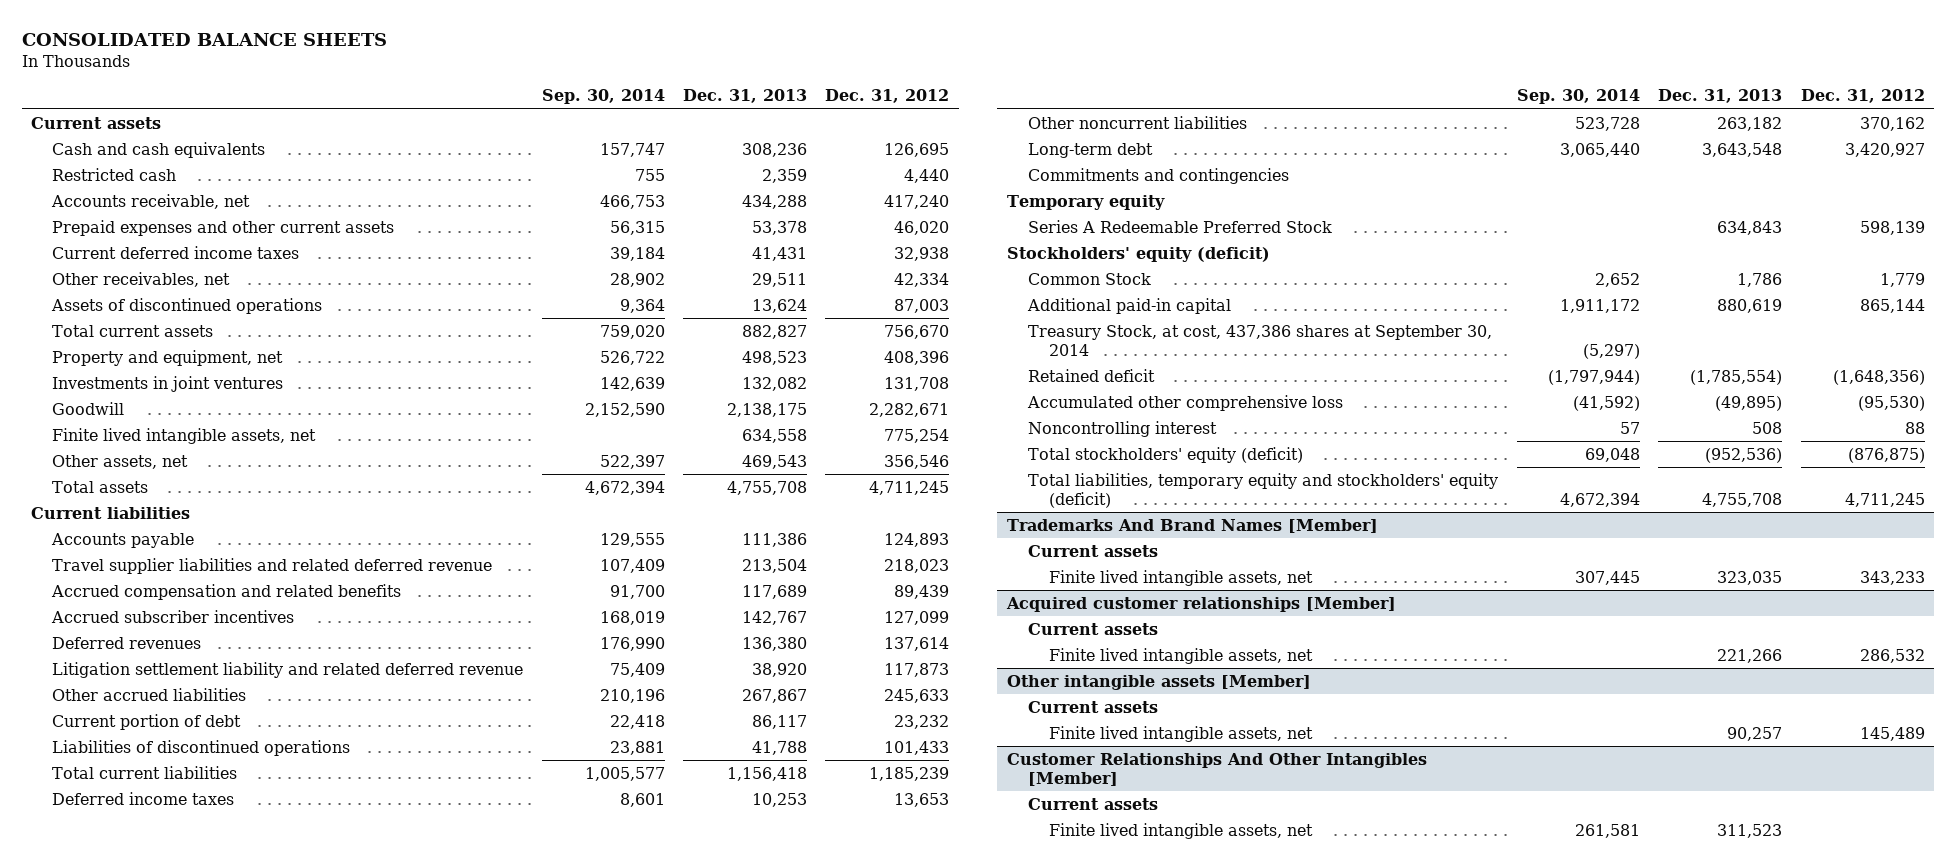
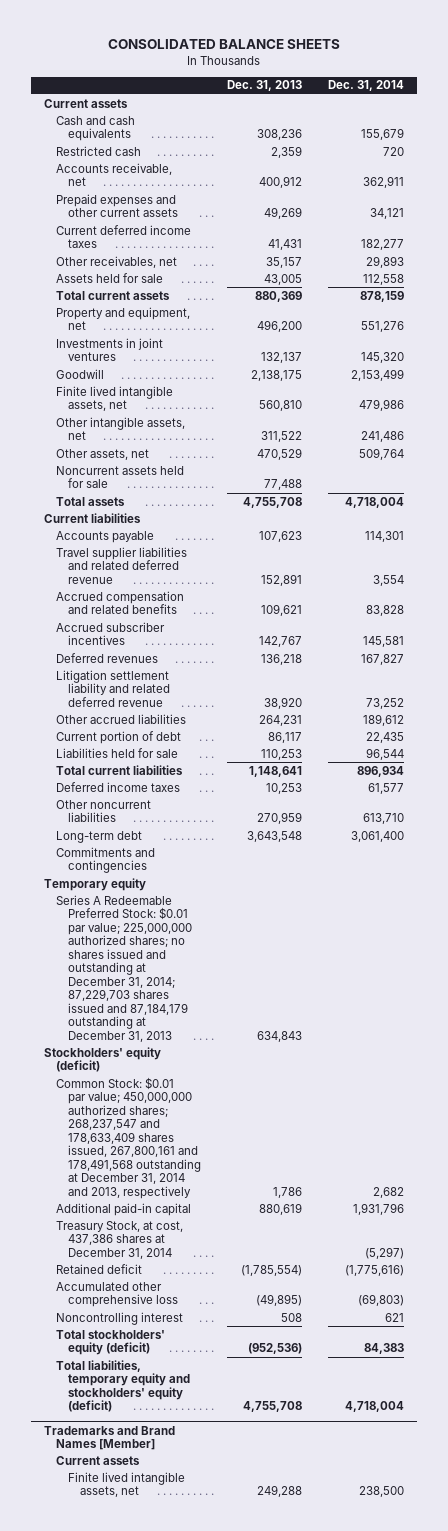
[541,89,665,105] Sep. 30, 2014 -> none
[825,89,950,104] Dec. 31, 2012 -> none
none -> [327,80,404,92] Dec. 31, 2014
[741,194,807,209] 434,288 -> [258,176,302,189] 400,912
[751,220,807,235] 53,378 -> [263,207,302,220] 49,269
[51,297,323,314] Assets of discontinued operations -> none
[751,272,807,287] 29,511 -> [265,256,302,268] 35,157
none -> [55,272,163,283] Assets held for sale
[741,324,807,339] 882,827 -> [254,290,302,302] 880,369
[741,350,807,365] 498,523 -> [256,320,302,333] 496,200
[741,376,807,391] 132,082 -> [260,352,302,364] 132,137
[741,428,807,443] 634,558 -> [258,400,302,412] 560,810
none -> [55,416,185,441] Other intangible assets, net
[741,454,807,469] 469,543 -> [256,447,302,460] 470,529
none -> [55,465,184,489] Noncurrent assets held for sale
[741,532,807,547] 111,386 -> [258,530,302,542] 107,623
[741,558,807,573] 213,504 -> [260,573,302,586] 152,891
[741,584,807,599] 117,689 -> [260,604,302,617] 109,621
[741,636,807,651] 136,380 -> [260,653,302,665] 136,218
[741,688,807,703] 267,867 -> [258,714,302,726] 264,231
[52,739,351,756] Liabilities of discontinued operations -> none
none -> [55,747,178,758] Liabilities held for sale
[726,766,807,781] 1,156,418 -> [248,765,302,777] 1,148,641
[1717,116,1783,131] 263,182 -> [256,812,302,825] 270,959
[1027,219,1332,233] Series A Redeemable Preferred Stock -> [55,894,193,1042] Series A Redeemable Preferred Stock: $0.01 par value; 225,000,000 authorized shares; no shares issued and outstanding at December 31, 2014; 87,229,703 shares issued and 87,184,179 outstanding at December 31, 2013
[1027,272,1151,285] Common Stock -> [55,1076,202,1199] Common Stock: $0.01 par value; 450,000,000 authorized shares; 268,237,547 and 178,633,409 shares issued, 267,800,161 and 178,491,568 outstanding at December 31, 2014 and 2013, respectively
[1027,324,1492,356] Treasury Stock, at cost, 437,386 shares at September 30, 2014 -> [55,1220,183,1259] Treasury Stock, at cost, 437,386 shares at December 31, 2014
[1027,544,1158,557] Current assets -> none
[1048,569,1313,586] Finite lived intangible assets, net -> none
[1005,596,1396,612] Acquired customer relationships [Member] -> none
[1027,622,1158,635] Current assets -> none
[1048,647,1313,664] Finite lived intangible assets, net -> none
[1006,674,1311,690] Other intangible assets [Member] -> none
[1027,700,1158,713] Current assets -> none
[1048,725,1313,742] Finite lived intangible assets, net -> none
[1006,752,1427,786] Customer Relationships And Other Intangibles [Member] -> none
[1006,518,1378,533] Trademarks And Brand Names [Member] -> [43,1425,175,1451] Trademarks and Brand Names [Member]
[1717,823,1783,838] 311,523 -> [256,1485,302,1498] 249,288

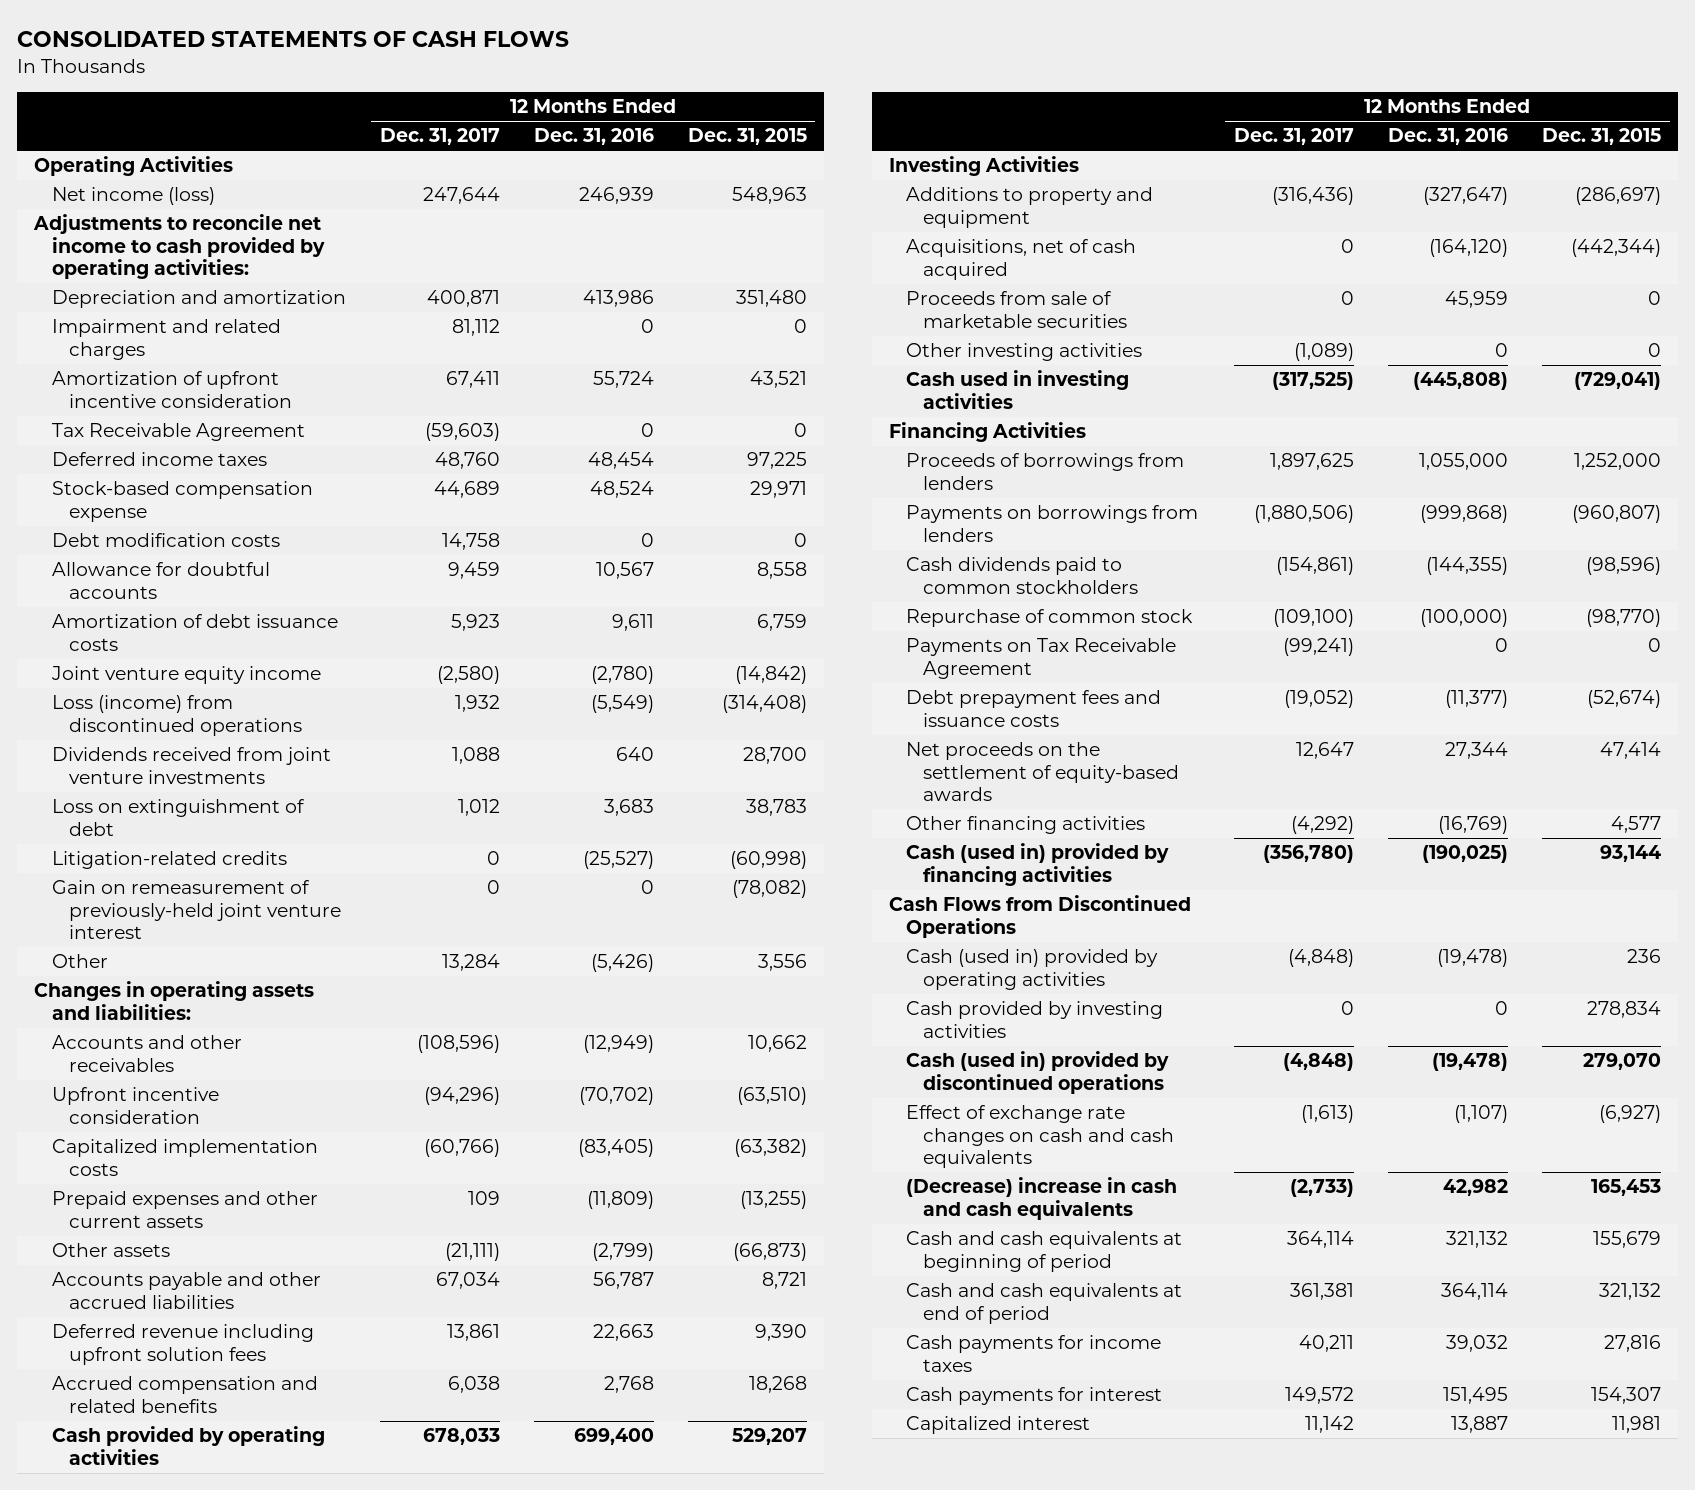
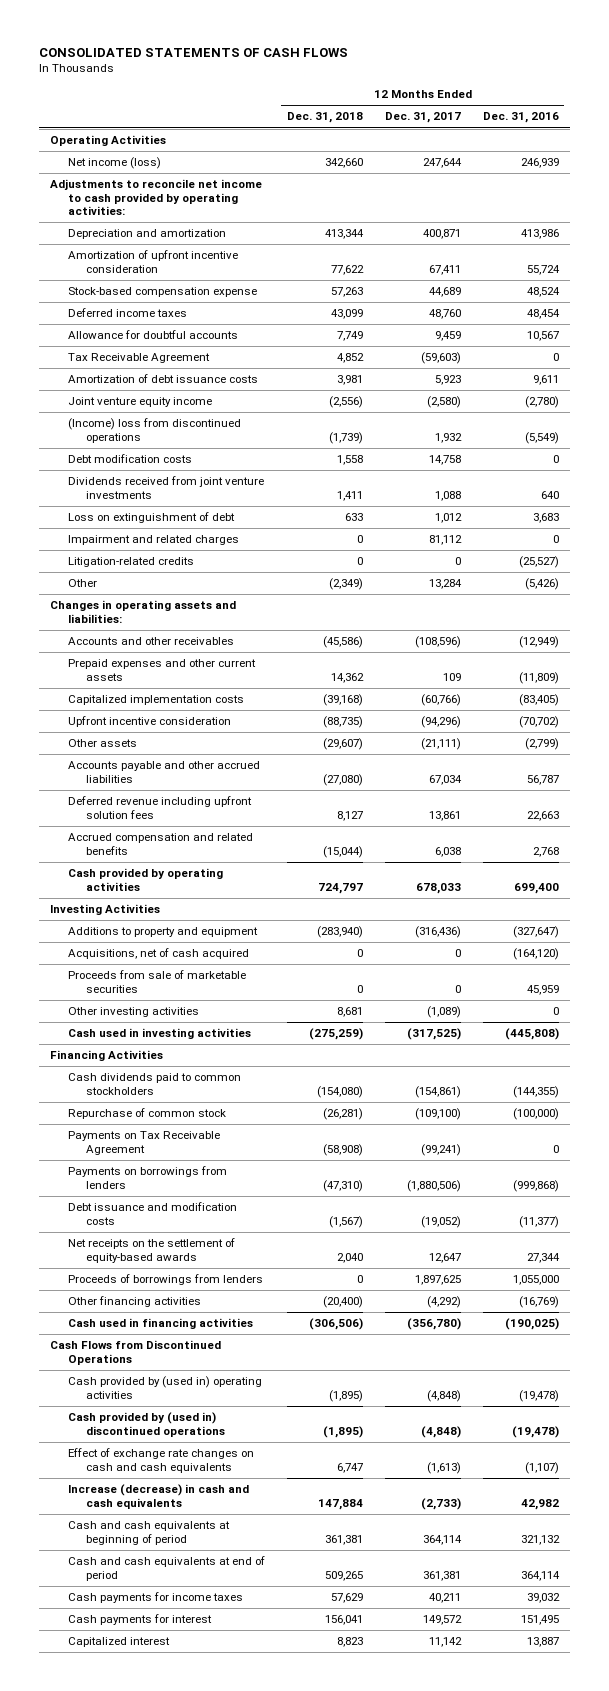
[687,128,807,146] Dec. 31, 2015 -> none
none -> [286,112,363,124] Dec. 31, 2018
[51,452,267,467] Deferred income taxes -> [67,308,187,318] Deferred income taxes
[51,423,305,442] Tax Receivable Agreement -> [67,353,210,364] Tax Receivable Agreement
[51,695,302,736] Loss (income) from discontinued operations -> [67,418,241,443] (Income) loss from discontinued operations
[51,533,280,548] Debt modification costs -> [67,454,192,464] Debt modification costs
[51,319,281,360] Impairment and related charges -> [67,535,239,546] Impairment and related charges
[51,880,341,940] Gain on remeasurement of previously-held joint venture interest -> none
[51,1139,318,1176] Capitalized implementation costs -> [67,695,244,706] Capitalized implementation costs
[51,1087,219,1124] Upfront incentive consideration -> [67,716,231,728] Upfront incentive consideration
[905,505,1198,542] Payments on borrowings from lenders -> [67,1166,227,1189] Payments on borrowings from lenders
[905,690,1161,727] Debt prepayment fees and issuance costs -> [67,1202,237,1225] Debt issuance and modification costs
[905,742,1179,802] Net proceeds on the settlement of equity-based awards -> [67,1238,235,1263] Net receipts on the settlement of equity-based awards
[905,453,1184,490] Proceeds of borrowings from lenders -> [67,1274,263,1286] Proceeds of borrowings from lenders
[905,843,1169,886] Cash (used in) provided by financing activities -> [67,1318,253,1330] Cash used in financing activities
[905,1001,1163,1038] Cash provided by investing activities -> none
[905,949,1158,990] Cash (used in) provided by operating activities -> [67,1376,262,1399] Cash provided by (used in) operating activities
[905,1051,1169,1094] Cash (used in) provided by discontinued operations -> [67,1412,225,1437] Cash provided by (used in) discontinued operations
[905,1177,1177,1220] (Decrease) increase in cash and cash equivalents -> [67,1484,249,1509] Increase (decrease) in cash and cash equivalents

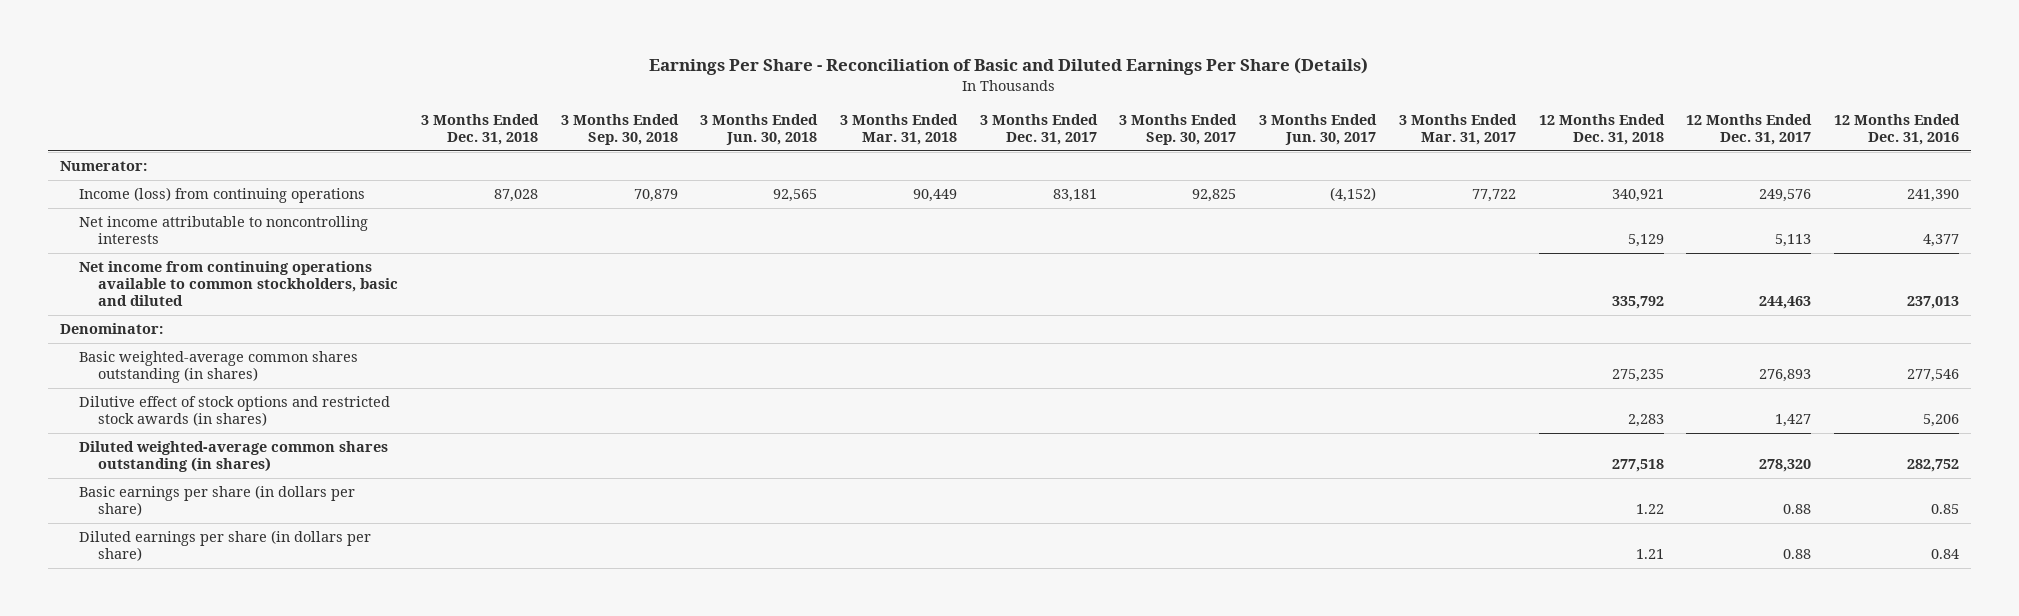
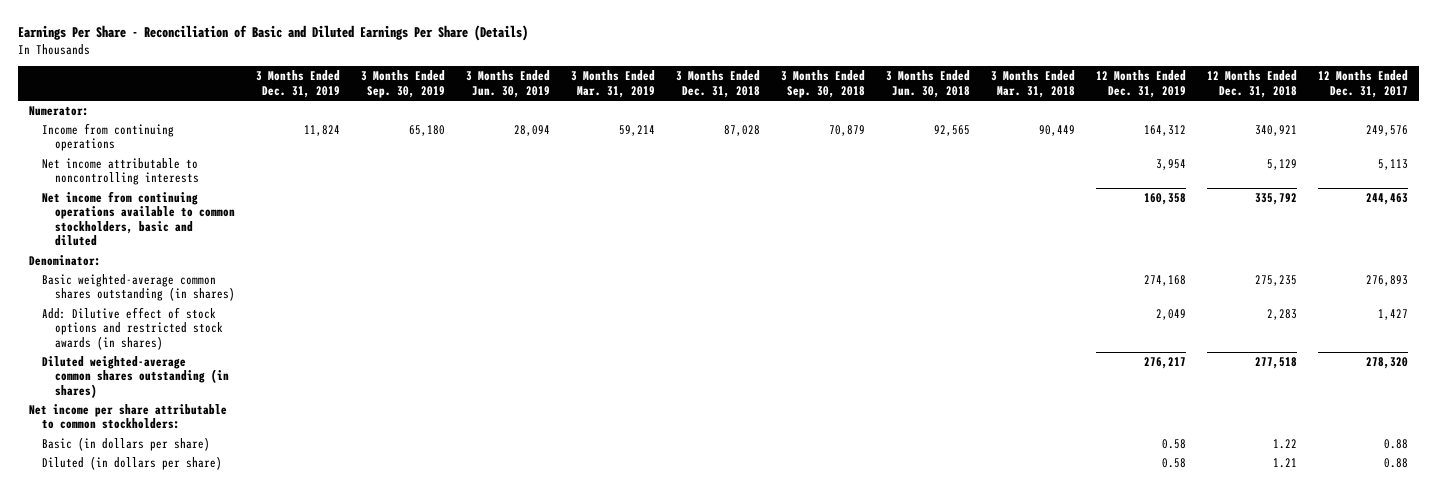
[979,113,1098,145] 3 Months Ended Dec. 31, 2017 -> none
[1119,113,1238,145] 3 Months Ended Sep. 30, 2017 -> none
[1259,113,1378,145] 3 Months Ended Jun. 30, 2017 -> none
[1398,113,1517,145] 3 Months Ended Mar. 31, 2017 -> none
[1834,113,1961,145] 12 Months Ended Dec. 31, 2016 -> none
none -> [256,70,341,98] 3 Months Ended Dec. 31, 2019
none -> [361,70,446,98] 3 Months Ended Sep. 30, 2019
none -> [466,70,551,98] 3 Months Ended Jun. 30, 2019
none -> [571,70,656,98] 3 Months Ended Mar. 31, 2019
none -> [1096,70,1187,98] 12 Months Ended Dec. 31, 2019
[78,187,365,204] Income (loss) from continuing operations -> [41,122,174,152] Income from continuing operations
[78,396,390,427] Dilutive effect of stock options and restricted stock awards (in shares) -> [41,306,224,350] Add: Dilutive effect of stock options and restricted stock awards (in shares)
none -> [28,403,227,430] Net income per share attributable to common stockholders:
[78,485,355,517] Basic earnings per share (in dollars per share) -> [41,436,210,451] Basic (in dollars per share)
[78,530,371,562] Diluted earnings per share (in dollars per share) -> [41,455,222,470] Diluted (in dollars per share)

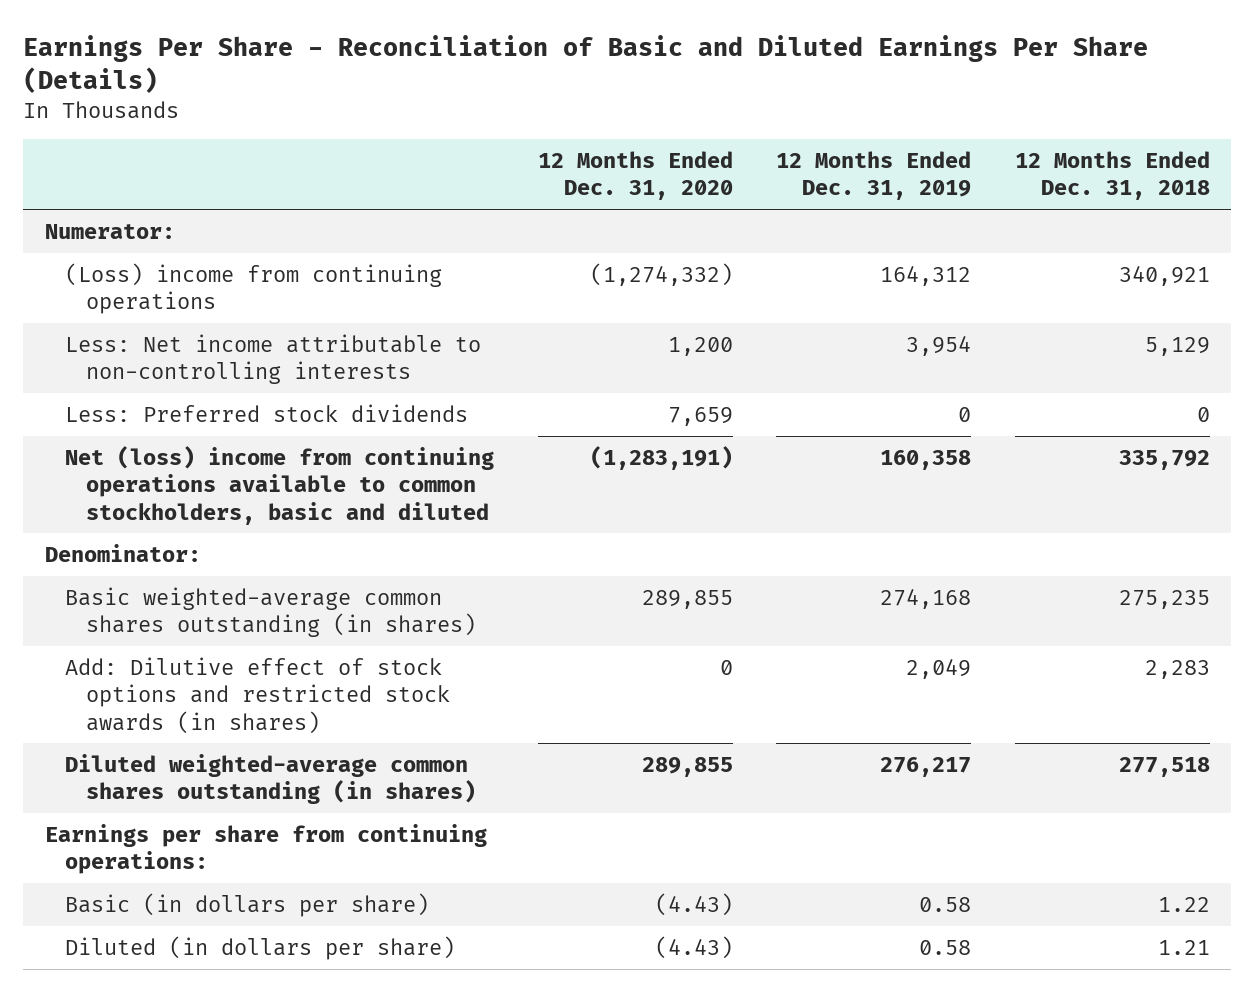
[256,70,341,98] 3 Months Ended Dec. 31, 2019 -> none
[361,70,446,98] 3 Months Ended Sep. 30, 2019 -> none
[466,70,551,98] 3 Months Ended Jun. 30, 2019 -> none
[571,70,656,98] 3 Months Ended Mar. 31, 2019 -> none
[676,70,761,98] 3 Months Ended Dec. 31, 2018 -> none
[781,70,866,98] 3 Months Ended Sep. 30, 2018 -> none
[886,70,971,98] 3 Months Ended Jun. 30, 2018 -> none
[991,70,1076,98] 3 Months Ended Mar. 31, 2018 -> none
[1318,70,1409,98] 12 Months Ended Dec. 31, 2017 -> none
none -> [537,151,733,201] 12 Months Ended Dec. 31, 2020
[41,122,174,152] Income from continuing operations -> [65,262,443,315] (Loss) income from continuing operations
[41,157,200,186] Net income attributable to noncontrolling interests -> [65,333,482,385] Less: Net income attributable to non-controlling interests
none -> [65,403,469,422] Less: Preferred stock dividends
[41,190,236,247] Net income from continuing operations available to common stockholders, basic and diluted -> [65,445,495,525] Net (loss) income from continuing operations available to common stockholders, basic and diluted
[28,403,227,430] Net income per share attributable to common stockholders: -> [44,823,487,875] Earnings per share from continuing operations:

